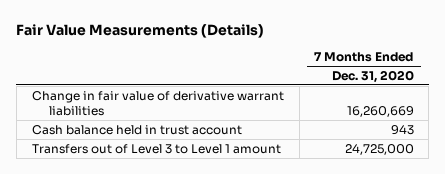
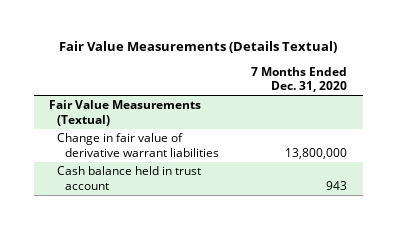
[16,24,265,39] Fair Value Measurements (Details) -> [59,41,338,54] Fair Value Measurements (Details Textual)
none -> [49,100,202,126] Fair Value Measurements (Textual)
[346,105,414,117] 16,260,669 -> [284,147,347,159] 13,800,000
[31,143,281,154] Transfers out of Level 3 to Level 1 amount -> none

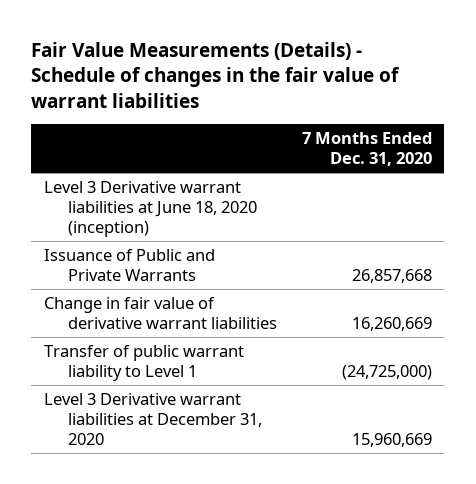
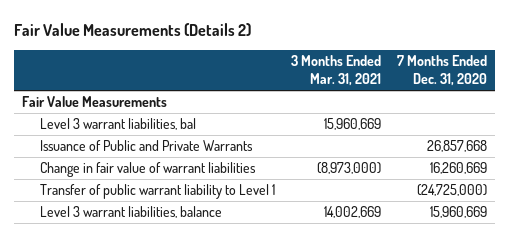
[31,41,401,108] Fair Value Measurements (Details) - Schedule of changes in the fair value of warrant liabilities -> [14,23,252,37] Fair Value Measurements (Details 2)
none -> [291,55,382,87] 3 Months Ended Mar. 31, 2021
none -> [22,96,168,108] Fair Value Measurements
[43,180,257,238] Level 3 Derivative warrant liabilities at June 18, 2020 (inception) -> [40,118,197,131] Level 3 warrant liabilities, bal
[43,296,277,329] Change in fair value of derivative warrant liabilities -> [40,162,257,178] Change in fair value of warrant liabilities
[43,392,262,446] Level 3 Derivative warrant liabilities at December 31, 2020 -> [40,206,223,219] Level 3 warrant liabilities, balance

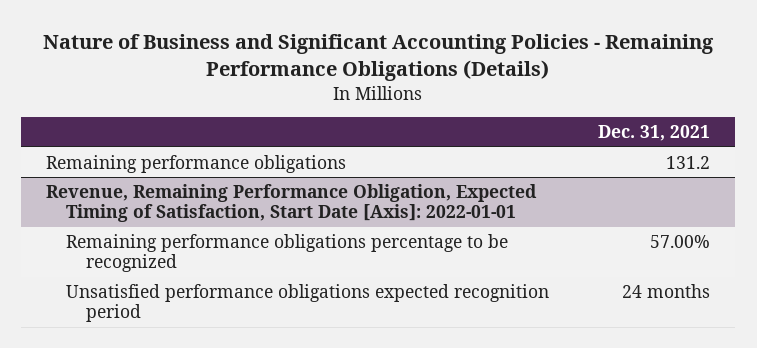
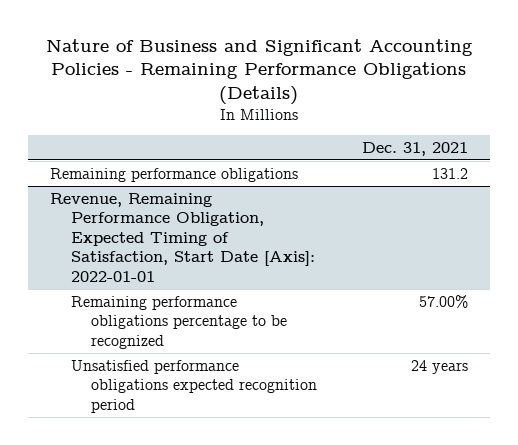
[622,283,711,298] 24 months -> [410,359,468,374] 24 years

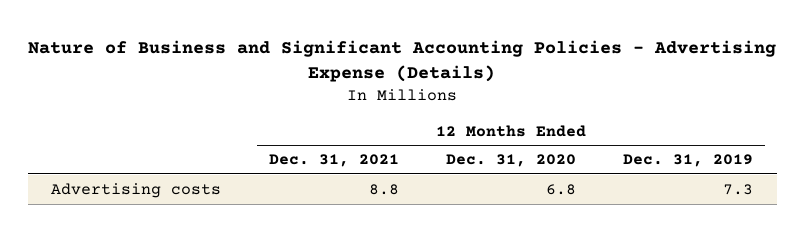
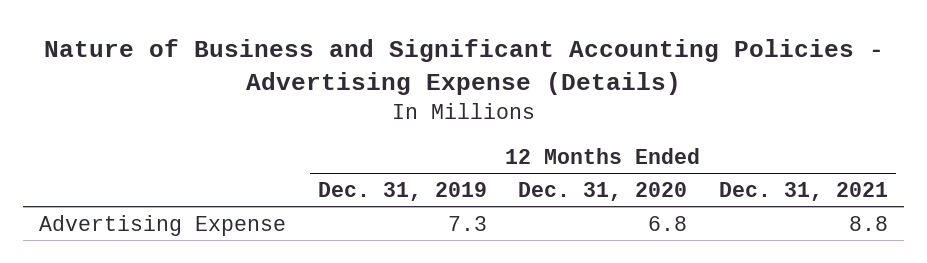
[51,183,222,199] Advertising costs -> [39,214,287,236] Advertising Expense

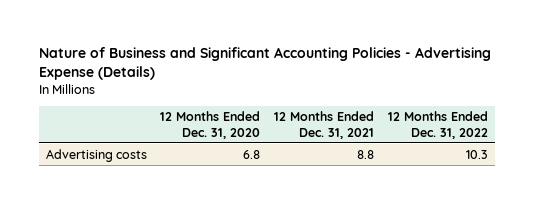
[317,181,487,201] Dec. 31, 2019 -> none
none -> [387,110,488,139] 12 Months Ended Dec. 31, 2022
[39,214,287,236] Advertising Expense -> [45,148,147,162] Advertising costs

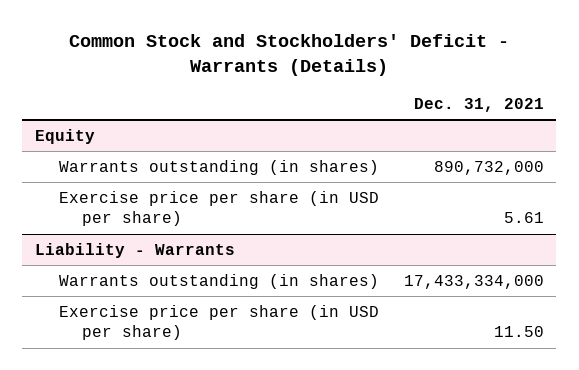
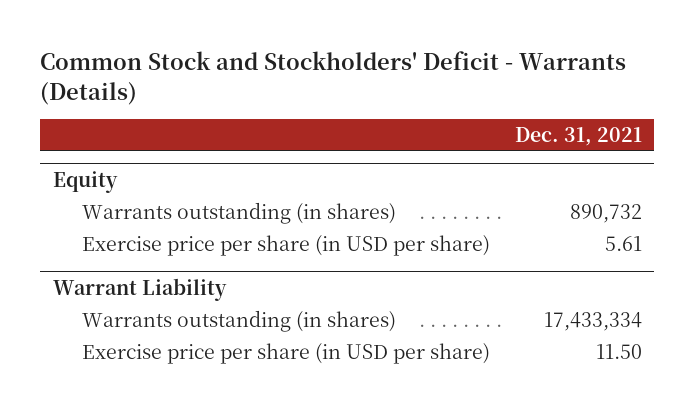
[433,160,544,175] 890,732,000 -> [569,203,642,223] 890,732
[34,242,235,258] Liability - Warrants -> [52,277,227,301] Warrant Liability
[403,274,544,289] 17,433,334,000 -> [543,311,642,331] 17,433,334

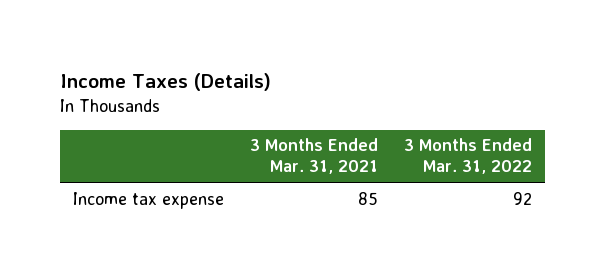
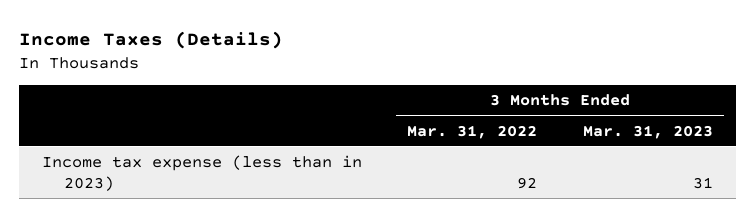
[250,138,379,175] 3 Months Ended Mar. 31, 2021 -> none
none -> [583,124,714,139] Mar. 31, 2023
[73,191,225,209] Income tax expense -> [41,155,362,191] Income tax expense (less than in 2023)

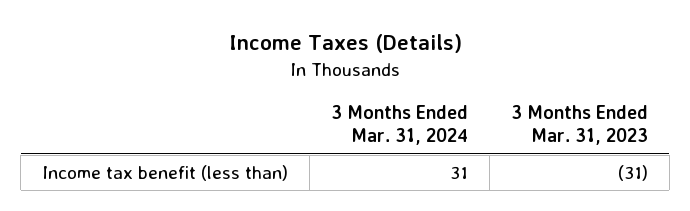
[407,124,538,139] Mar. 31, 2022 -> none
none -> [330,105,468,146] 3 Months Ended Mar. 31, 2024
[41,155,362,191] Income tax expense (less than in 2023) -> [42,165,289,182] Income tax benefit (less than)
[693,176,714,189] 31 -> [617,165,648,182] (31)

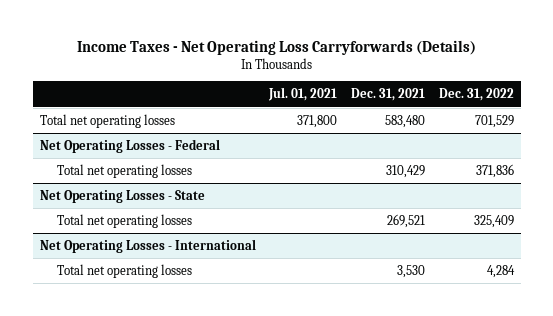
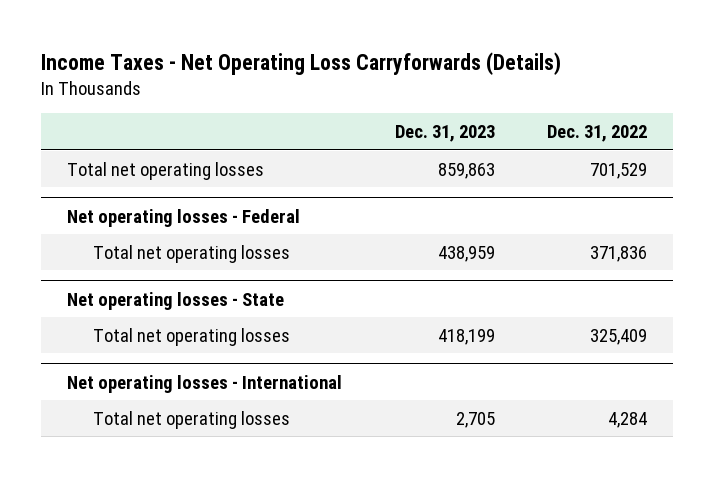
[268,87,338,102] Jul. 01, 2021 -> none
[351,88,426,102] Dec. 31, 2021 -> none
none -> [394,125,495,143] Dec. 31, 2023
[39,138,220,153] Net Operating Losses - Federal -> [67,208,301,227] Net operating losses - Federal
[39,189,205,203] Net Operating Losses - State -> [67,291,285,310] Net operating losses - State
[39,238,256,253] Net Operating Losses - International -> [67,374,343,393] Net operating losses - International

